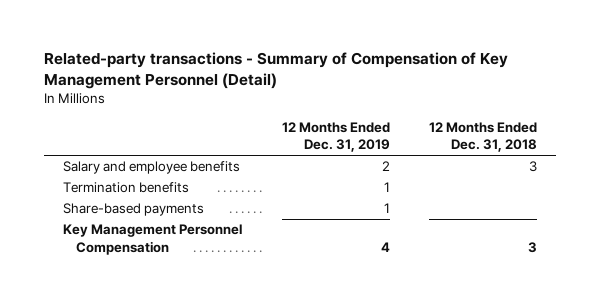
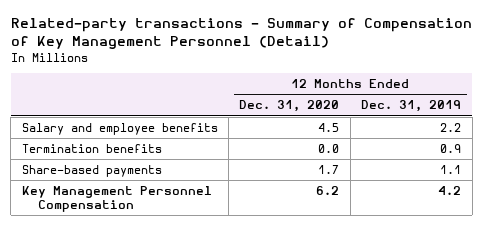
[428,121,537,153] 12 Months Ended Dec. 31, 2018 -> none
none -> [239,100,340,113] Dec. 31, 2020
[381,161,390,172] 2 -> [440,122,462,132] 2.2
[383,182,390,193] 1 -> [440,143,462,153] 0.9
[383,203,390,214] 1 -> [440,164,462,174] 1.1
[380,241,390,252] 4 -> [438,185,462,195] 4.2

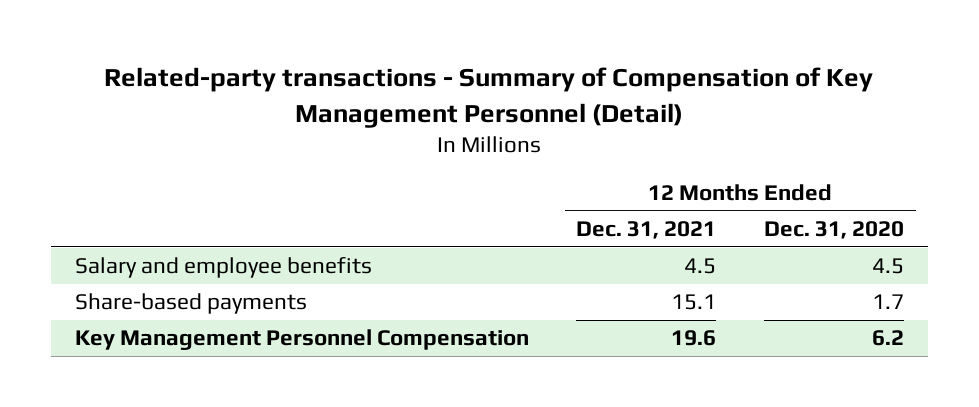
[361,100,462,113] Dec. 31, 2019 -> none
none -> [576,221,717,240] Dec. 31, 2021
[21,143,162,153] Termination benefits -> none

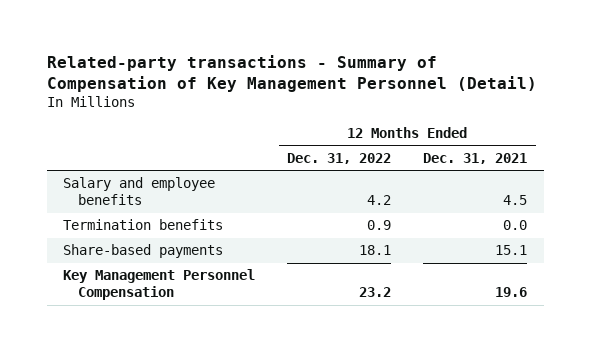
[763,221,904,240] Dec. 31, 2020 -> none
none -> [287,152,392,164] Dec. 31, 2022
none -> [62,219,223,231] Termination benefits

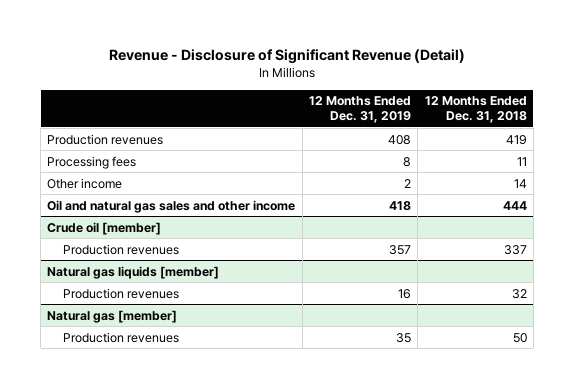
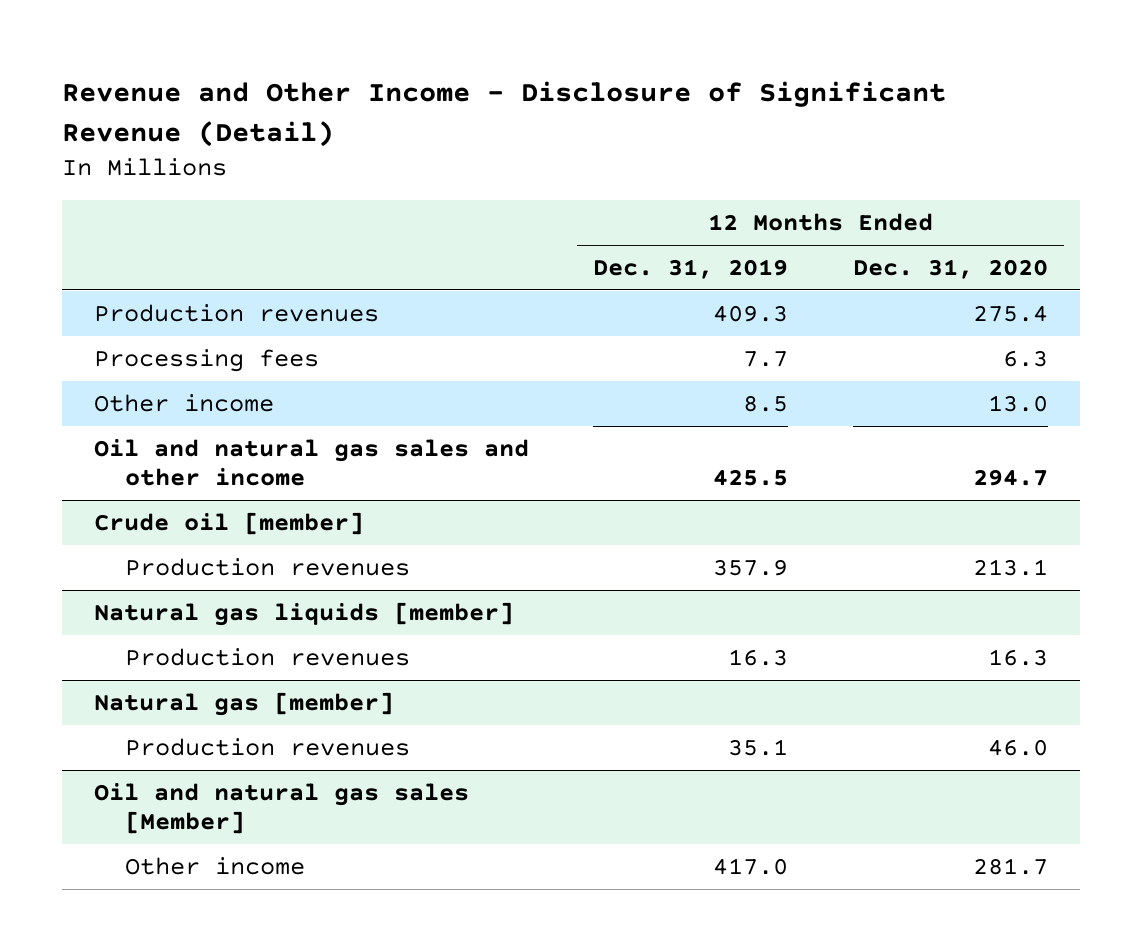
[108,49,465,65] Revenue - Disclosure of Significant Revenue (Detail) -> [61,81,946,147] Revenue and Other Income - Disclosure of Significant Revenue (Detail)
[424,96,527,124] 12 Months Ended Dec. 31, 2018 -> none
none -> [852,258,1048,279] Dec. 31, 2020
[387,134,411,145] 408 -> [713,304,789,322] 409.3
[402,156,411,167] 8 -> [743,350,789,367] 7.7
[403,178,411,188] 2 -> [743,394,789,412] 8.5
[388,200,411,211] 418 -> [713,469,789,487] 425.5
[388,244,411,255] 357 -> [713,558,789,576] 357.9
[397,288,411,299] 16 -> [728,648,789,666] 16.3
[395,332,411,343] 35 -> [728,738,789,756] 35.1
none -> [94,782,470,835] Oil and natural gas sales [Member]
none -> [125,856,306,875] Other income

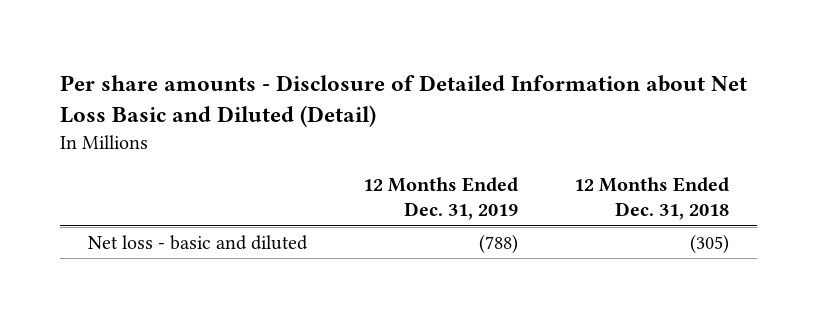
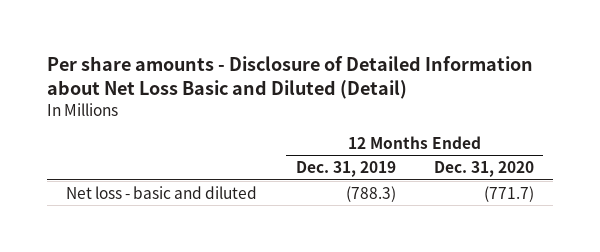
[573,176,729,221] 12 Months Ended Dec. 31, 2018 -> none
none -> [433,161,534,178] Dec. 31, 2020
[478,234,518,255] (788) -> [345,185,396,202] (788.3)

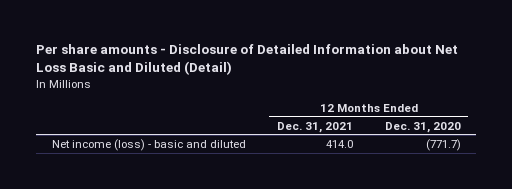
[295,161,396,178] Dec. 31, 2019 -> none
none -> [277,121,354,133] Dec. 31, 2021
[66,185,258,199] Net loss - basic and diluted -> [51,138,246,151] Net income (loss) - basic and diluted

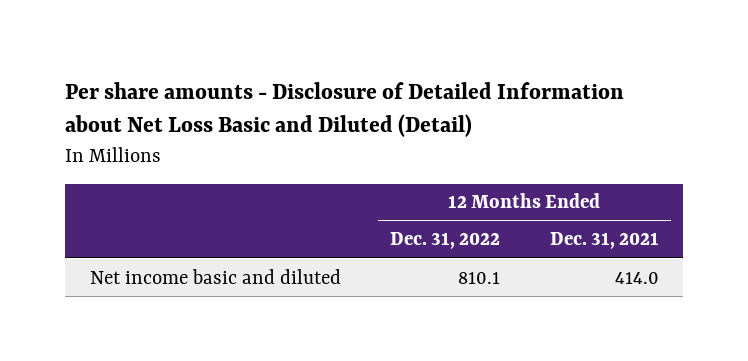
[384,121,461,133] Dec. 31, 2020 -> none
none -> [390,232,501,250] Dec. 31, 2022
[51,138,246,151] Net income (loss) - basic and diluted -> [89,268,341,284] Net income basic and diluted

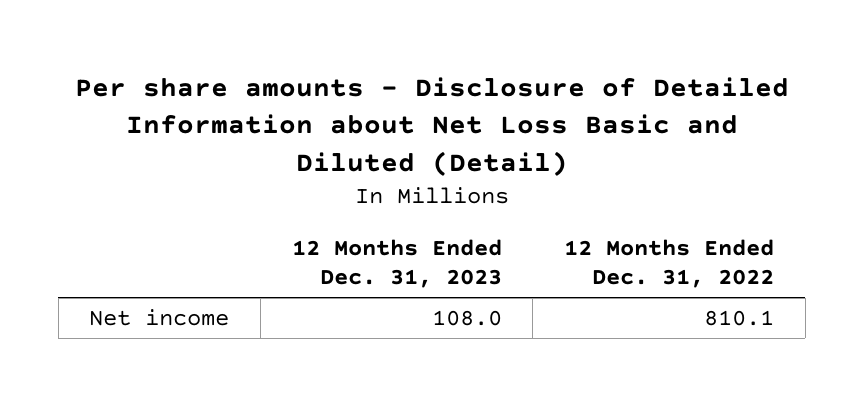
[549,232,659,250] Dec. 31, 2021 -> none
none -> [291,238,502,289] 12 Months Ended Dec. 31, 2023
[89,268,341,284] Net income basic and diluted -> [89,309,230,327] Net income

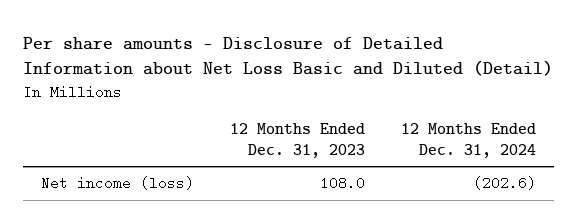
[564,238,775,289] 12 Months Ended Dec. 31, 2022 -> none
none -> [400,123,536,158] 12 Months Ended Dec. 31, 2024
[89,309,230,327] Net income -> [41,176,195,191] Net income (loss)

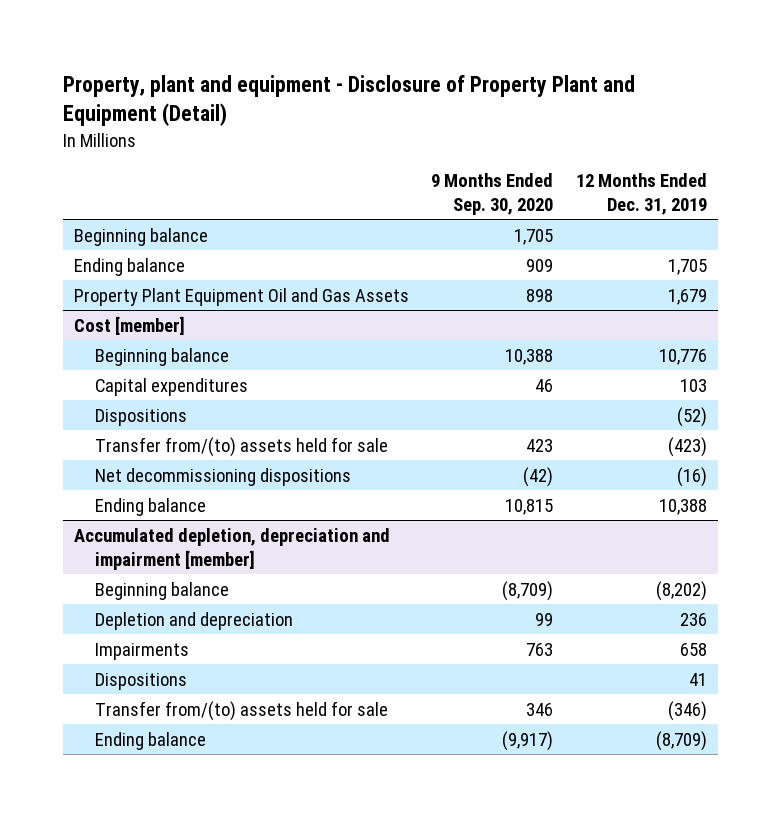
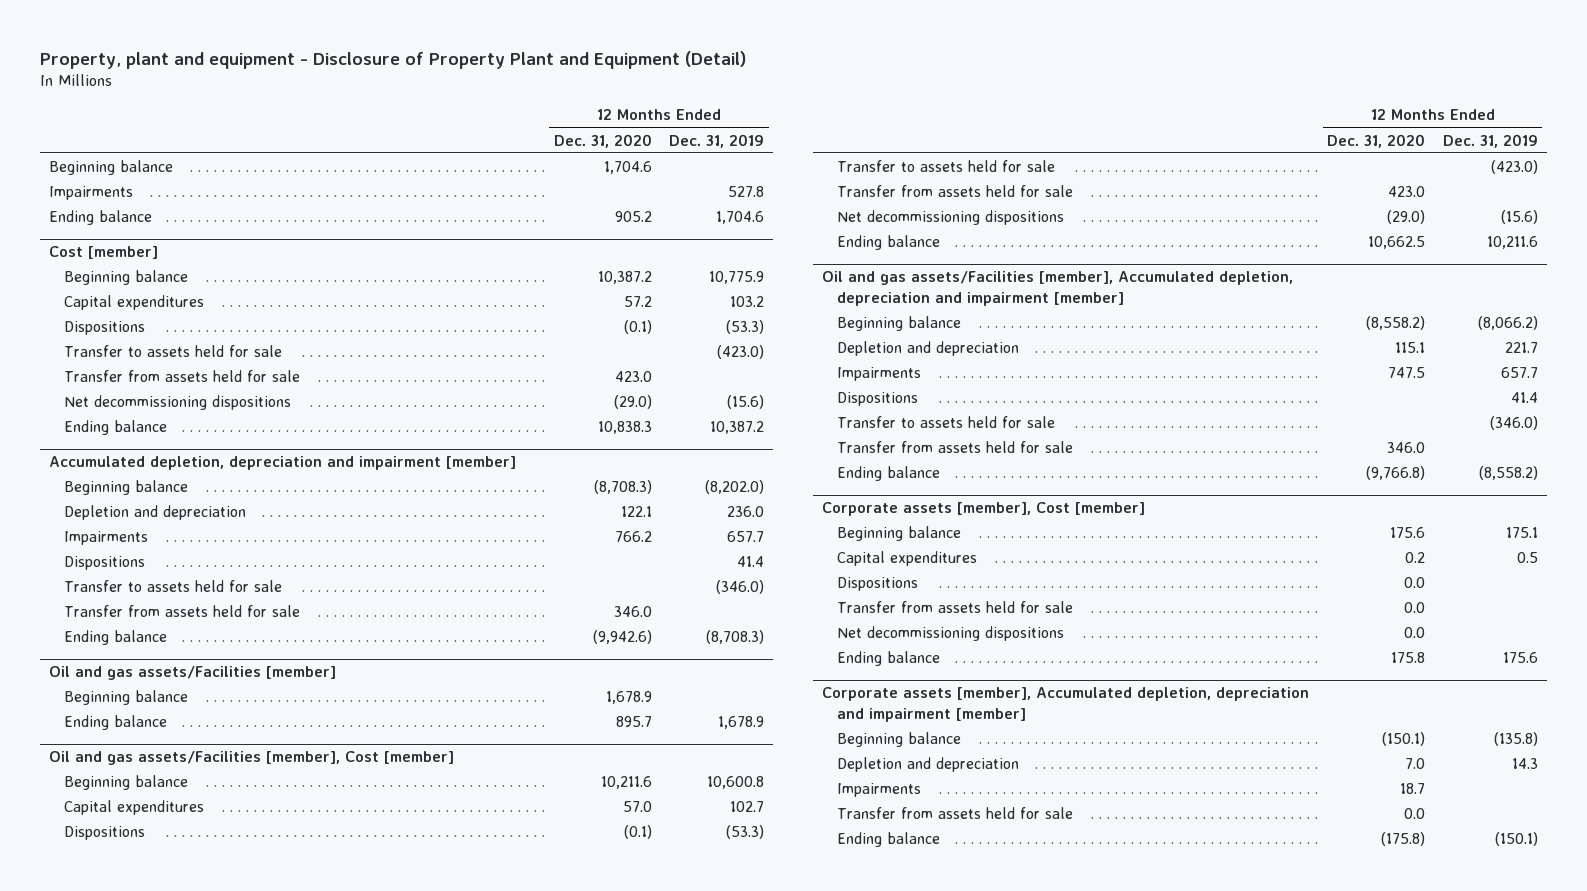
[431,172,554,215] 9 Months Ended Sep. 30, 2020 -> none
none -> [553,133,652,148] Dec. 31, 2020
[74,287,410,306] Property Plant Equipment Oil and Gas Assets -> none
none -> [48,185,133,200] Impairments
[667,258,707,275] 1,705 -> [716,210,765,224] 1,704.6
[658,348,707,365] 10,776 -> [709,270,765,284] 10,775.9
[679,378,707,392] 103 -> [730,295,765,307] 103.2
[676,406,707,427] (52) -> [726,319,765,334] (53.3)
[94,436,388,457] Transfer from/(to) assets held for sale -> [63,344,282,357] Transfer to assets held for sale
[667,436,707,457] (423) -> [717,344,765,359] (423.0)
none -> [63,369,300,382] Transfer from assets held for sale
[676,466,707,487] (16) -> [727,394,765,409] (15.6)
[658,498,707,515] 10,388 -> [710,420,765,434] 10,387.2
[655,580,707,601] (8,202) -> [705,479,765,494] (8,202.0)
[679,612,707,626] 236 -> [727,505,765,517] 236.0
[679,642,707,656] 658 -> [727,530,765,542] 657.7
[688,672,707,686] 41 -> [737,555,765,567] 41.4
[94,700,388,721] Transfer from/(to) assets held for sale -> [63,579,282,592] Transfer to assets held for sale
[667,700,707,721] (346) -> [716,579,765,594] (346.0)
none -> [63,604,300,617] Transfer from assets held for sale
[655,730,707,751] (8,709) -> [706,629,765,644] (8,708.3)
none -> [48,666,336,681] Oil and gas assets/Facilities [member]
none -> [63,689,188,705] Beginning balance
none -> [63,714,167,730] Ending balance
none -> [48,751,454,766] Oil and gas assets/Facilities [member], Cost [member]
none -> [63,774,188,790] Beginning balance
none -> [63,799,204,815] Capital expenditures
none -> [63,825,145,840] Dispositions
none -> [836,159,1055,172] Transfer to assets held for sale
none -> [836,184,1073,197] Transfer from assets held for sale
none -> [836,209,1064,225] Net decommissioning dispositions
none -> [836,234,940,250] Ending balance
none -> [822,271,1294,306] Oil and gas assets/Facilities [member], Accumulated depletion, depreciation and impairment [member]
none -> [836,315,961,331] Beginning balance
none -> [836,340,1019,356] Depletion and depreciation
none -> [836,366,921,381] Impairments
none -> [836,391,918,406] Dispositions
none -> [836,415,1055,428] Transfer to assets held for sale
none -> [836,440,1073,453] Transfer from assets held for sale
none -> [836,465,940,481] Ending balance
none -> [822,502,1146,517] Corporate assets [member], Cost [member]
none -> [836,525,961,541] Beginning balance
none -> [836,550,977,566] Capital expenditures
none -> [836,576,918,591] Dispositions
none -> [836,600,1073,613] Transfer from assets held for sale
none -> [836,625,1064,641] Net decommissioning dispositions
none -> [836,650,940,666] Ending balance
none -> [822,687,1310,722] Corporate assets [member], Accumulated depletion, depreciation and impairment [member]
none -> [836,731,961,747] Beginning balance
none -> [836,756,1019,772] Depletion and depreciation
none -> [836,782,921,797] Impairments
none -> [836,806,1073,819] Transfer from assets held for sale
none -> [836,831,940,847] Ending balance

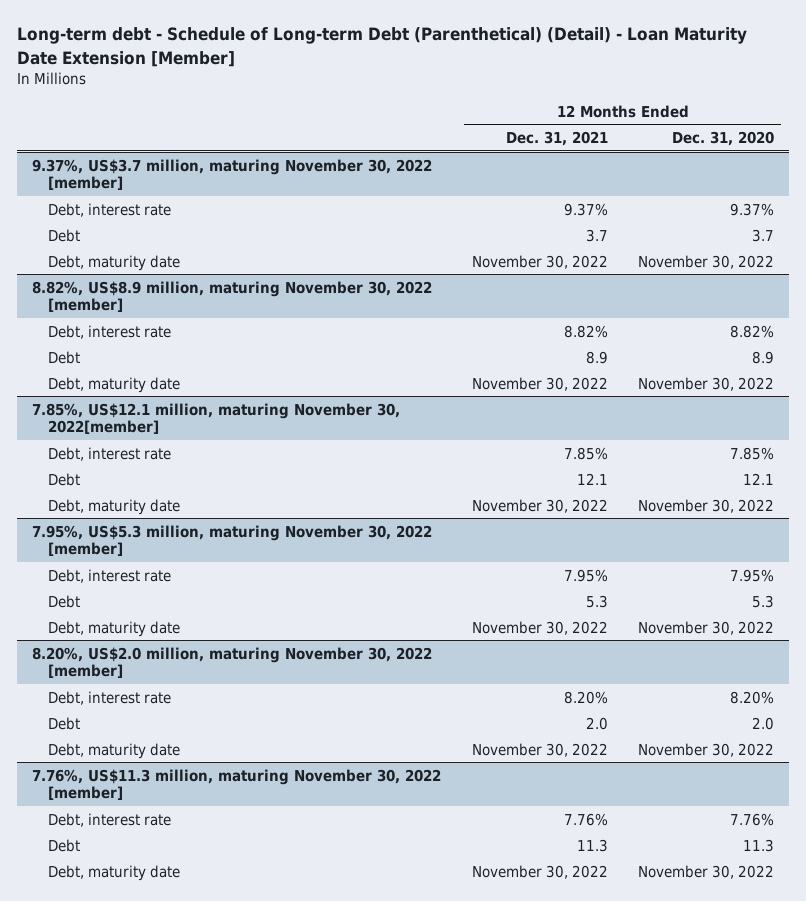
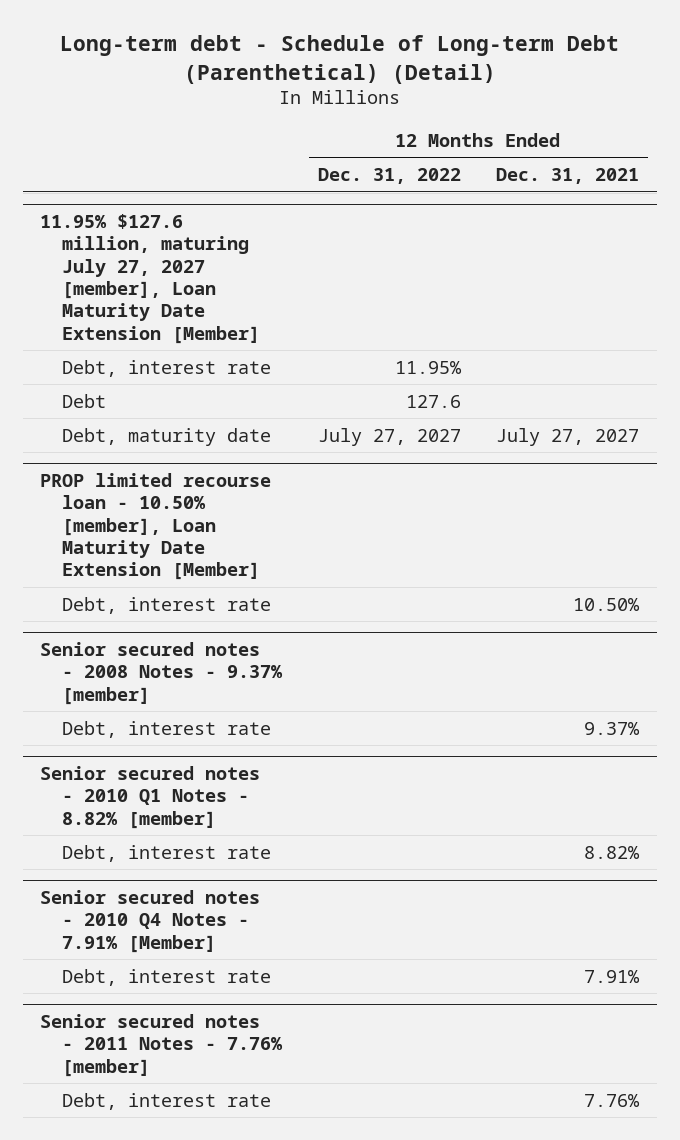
[17,27,748,67] Long-term debt - Schedule of Long-term Debt (Parenthetical) (Detail) - Loan Maturity Date Extension [Member] -> [59,35,619,84] Long-term debt - Schedule of Long-term Debt (Parenthetical) (Detail)
[671,131,774,147] Dec. 31, 2020 -> none
none -> [317,168,461,185] Dec. 31, 2022
none -> [40,213,260,344] 11.95% $127.6 million, maturing July 27, 2027 [member], Loan Maturity Date Extension [Member]
none -> [61,359,271,377] Debt, interest rate
none -> [61,393,106,408] Debt
none -> [61,427,271,446] Debt, maturity date
none -> [40,472,272,581] PROP limited recourse loan - 10.50% [member], Loan Maturity Date Extension [Member]
none -> [61,596,271,614] Debt, interest rate
[32,158,433,191] 9.37%, US$3.7 million, maturing November 30, 2022 [member] -> [40,641,283,705] Senior secured notes - 2008 Notes - 9.37% [member]
[48,228,81,242] Debt -> none
[48,254,181,271] Debt, maturity date -> none
[32,280,433,313] 8.82%, US$8.9 million, maturing November 30, 2022 [member] -> [40,765,261,829] Senior secured notes - 2010 Q1 Notes - 8.82% [member]
[48,350,81,364] Debt -> none
[48,376,181,393] Debt, maturity date -> none
[32,402,401,435] 7.85%, US$12.1 million, maturing November 30, 2022[member] -> none
[48,472,81,486] Debt -> none
[48,498,181,515] Debt, maturity date -> none
[32,524,433,557] 7.95%, US$5.3 million, maturing November 30, 2022 [member] -> none
[48,568,172,583] Debt, interest rate -> none
[48,594,81,608] Debt -> none
[48,620,181,637] Debt, maturity date -> none
[32,646,433,679] 8.20%, US$2.0 million, maturing November 30, 2022 [member] -> none
[48,690,172,705] Debt, interest rate -> none
[48,716,81,730] Debt -> none
[48,742,181,759] Debt, maturity date -> none
none -> [40,889,261,953] Senior secured notes - 2010 Q4 Notes - 7.91% [Member]
[563,446,608,460] 7.85% -> [584,969,641,983] 7.91%
[32,768,442,801] 7.76%, US$11.3 million, maturing November 30, 2022 [member] -> [40,1013,283,1077] Senior secured notes - 2011 Notes - 7.76% [member]
[48,838,81,852] Debt -> none
[48,864,181,881] Debt, maturity date -> none

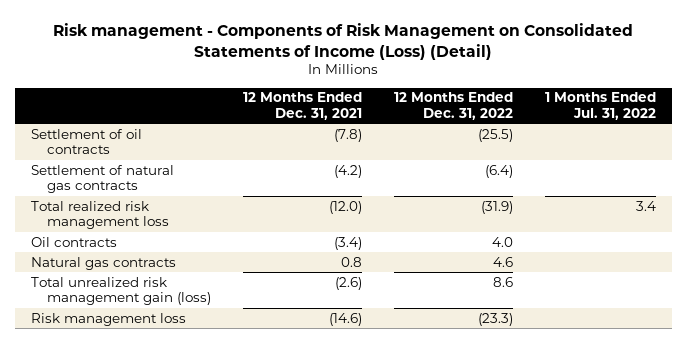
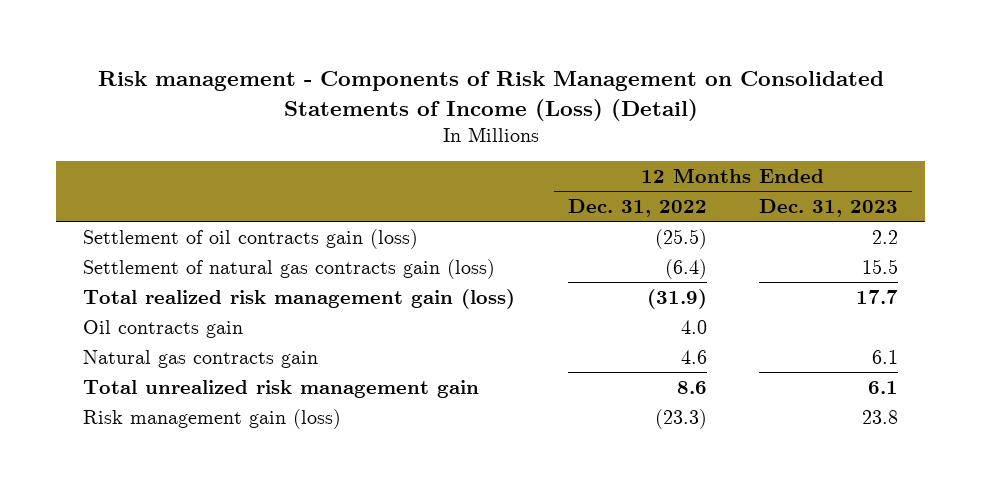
[243,92,363,120] 12 Months Ended Dec. 31, 2021 -> none
[544,92,656,120] 1 Months Ended Jul. 31, 2022 -> none
none -> [759,198,899,217] Dec. 31, 2023
[31,128,143,155] Settlement of oil contracts -> [82,228,418,249] Settlement of oil contracts gain (loss)
[31,164,175,194] Settlement of natural gas contracts -> [82,258,495,279] Settlement of natural gas contracts gain (loss)
[31,200,170,230] Total realized risk management loss -> [82,288,515,309] Total realized risk management gain (loss)
[31,236,118,247] Oil contracts -> [82,319,243,338] Oil contracts gain
[31,256,177,270] Natural gas contracts -> [82,349,318,368] Natural gas contracts gain
[31,276,212,306] Total unrealized risk management gain (loss) -> [82,379,479,398] Total unrealized risk management gain
[31,312,187,326] Risk management loss -> [82,408,341,429] Risk management gain (loss)

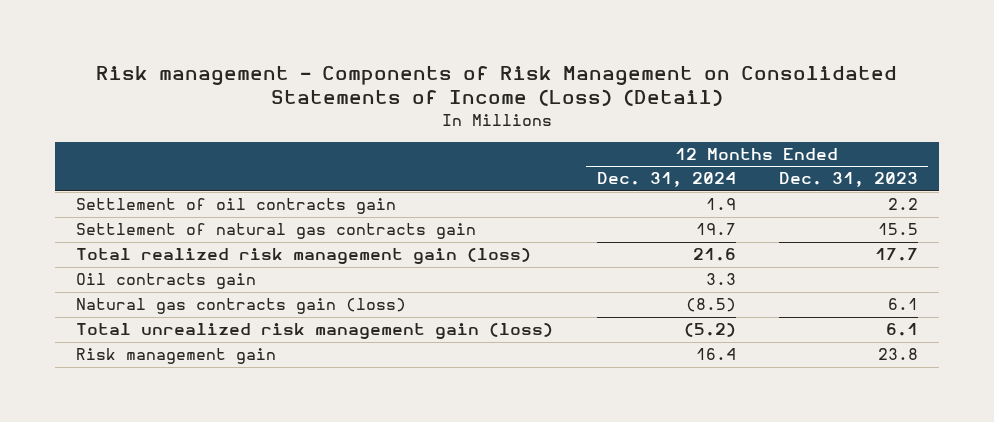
[567,198,707,217] Dec. 31, 2022 -> none
none -> [596,172,736,188] Dec. 31, 2024
[82,228,418,249] Settlement of oil contracts gain (loss) -> [76,198,397,215] Settlement of oil contracts gain
[82,258,495,279] Settlement of natural gas contracts gain (loss) -> [76,223,477,240] Settlement of natural gas contracts gain
[82,349,318,368] Natural gas contracts gain -> [76,298,407,315] Natural gas contracts gain (loss)
[82,379,479,398] Total unrealized risk management gain -> [76,323,554,340] Total unrealized risk management gain (loss)
[82,408,341,429] Risk management gain (loss) -> [76,348,277,365] Risk management gain

